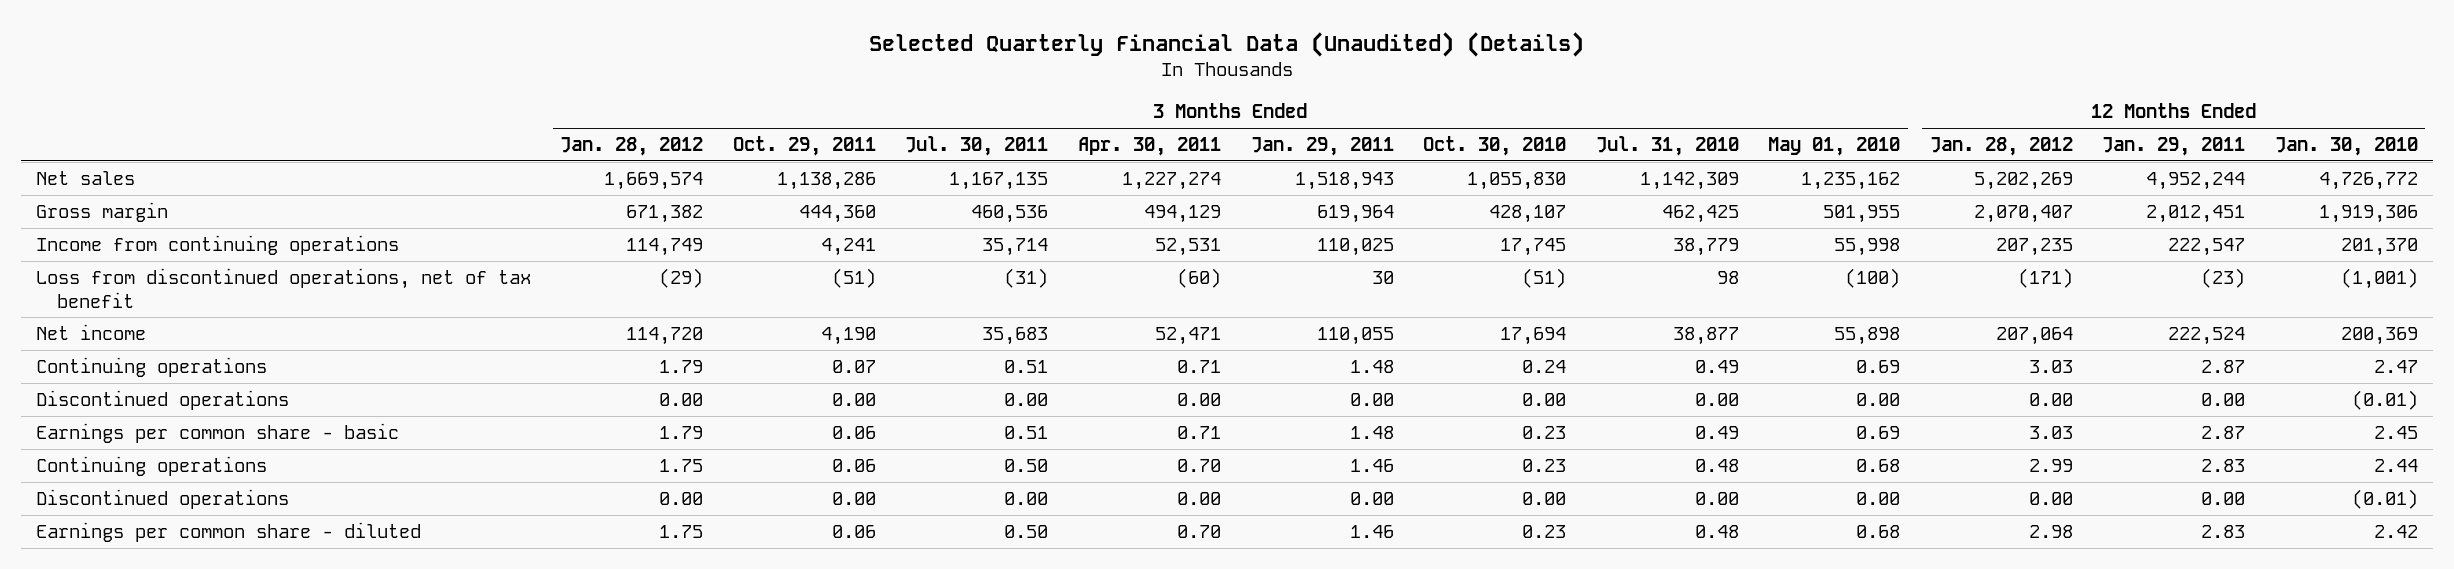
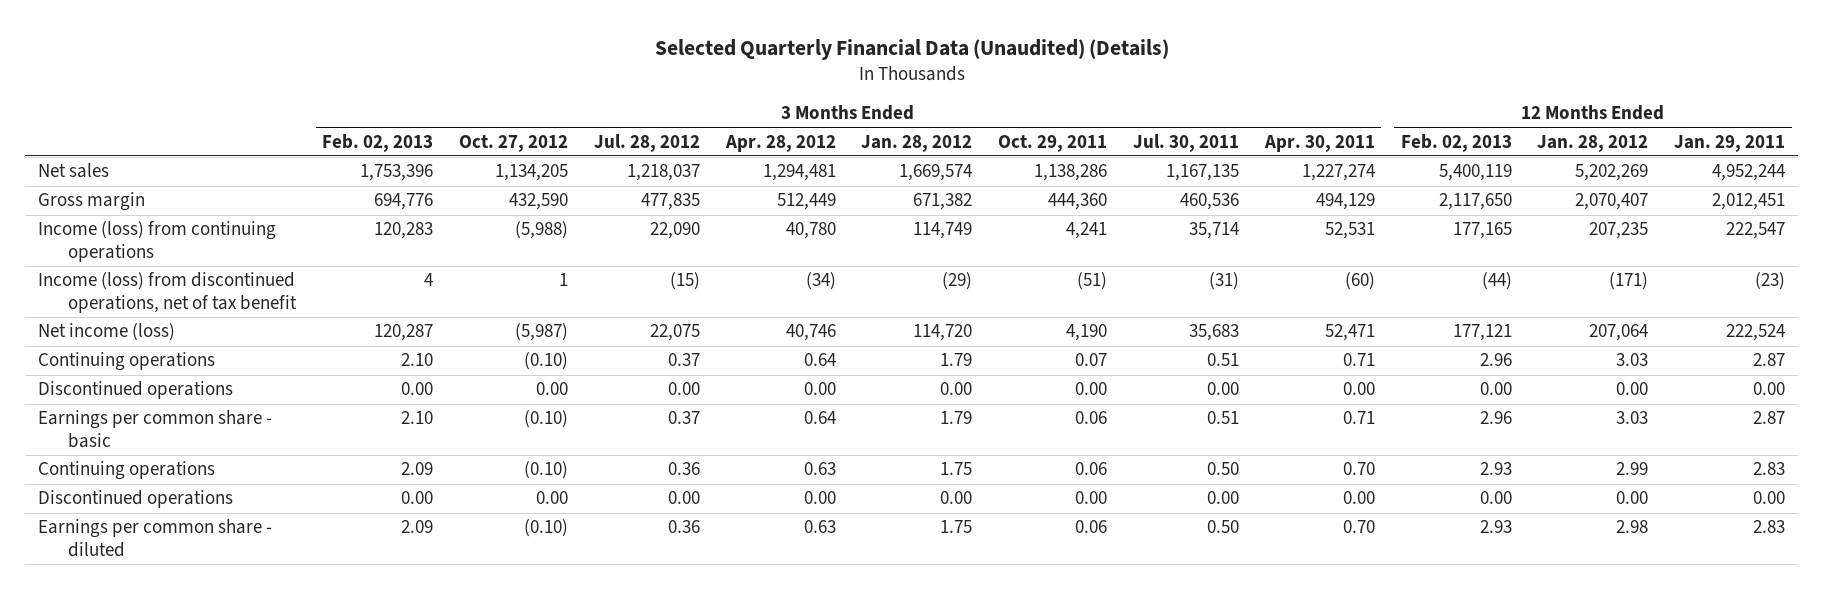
[1250,137,1394,157] Jan. 29, 2011 -> none
[1423,136,1567,157] Oct. 30, 2010 -> none
[1595,136,1739,157] Jul. 31, 2010 -> none
[1768,137,1901,157] May 01, 2010 -> none
[2275,137,2419,157] Jan. 30, 2010 -> none
none -> [322,133,434,152] Feb. 02, 2013
none -> [458,134,568,152] Oct. 27, 2012
none -> [593,133,700,152] Jul. 28, 2012
none -> [724,134,836,152] Apr. 28, 2012
none -> [1400,133,1512,152] Feb. 02, 2013
[35,235,399,256] Income from continuing operations -> [38,221,277,263] Income (loss) from continuing operations
[35,268,531,308] Loss from discontinued operations, net of tax benefit -> [38,272,298,314] Income (loss) from discontinued operations, net of tax benefit
[35,324,146,341] Net income -> [38,323,176,342] Net income (loss)

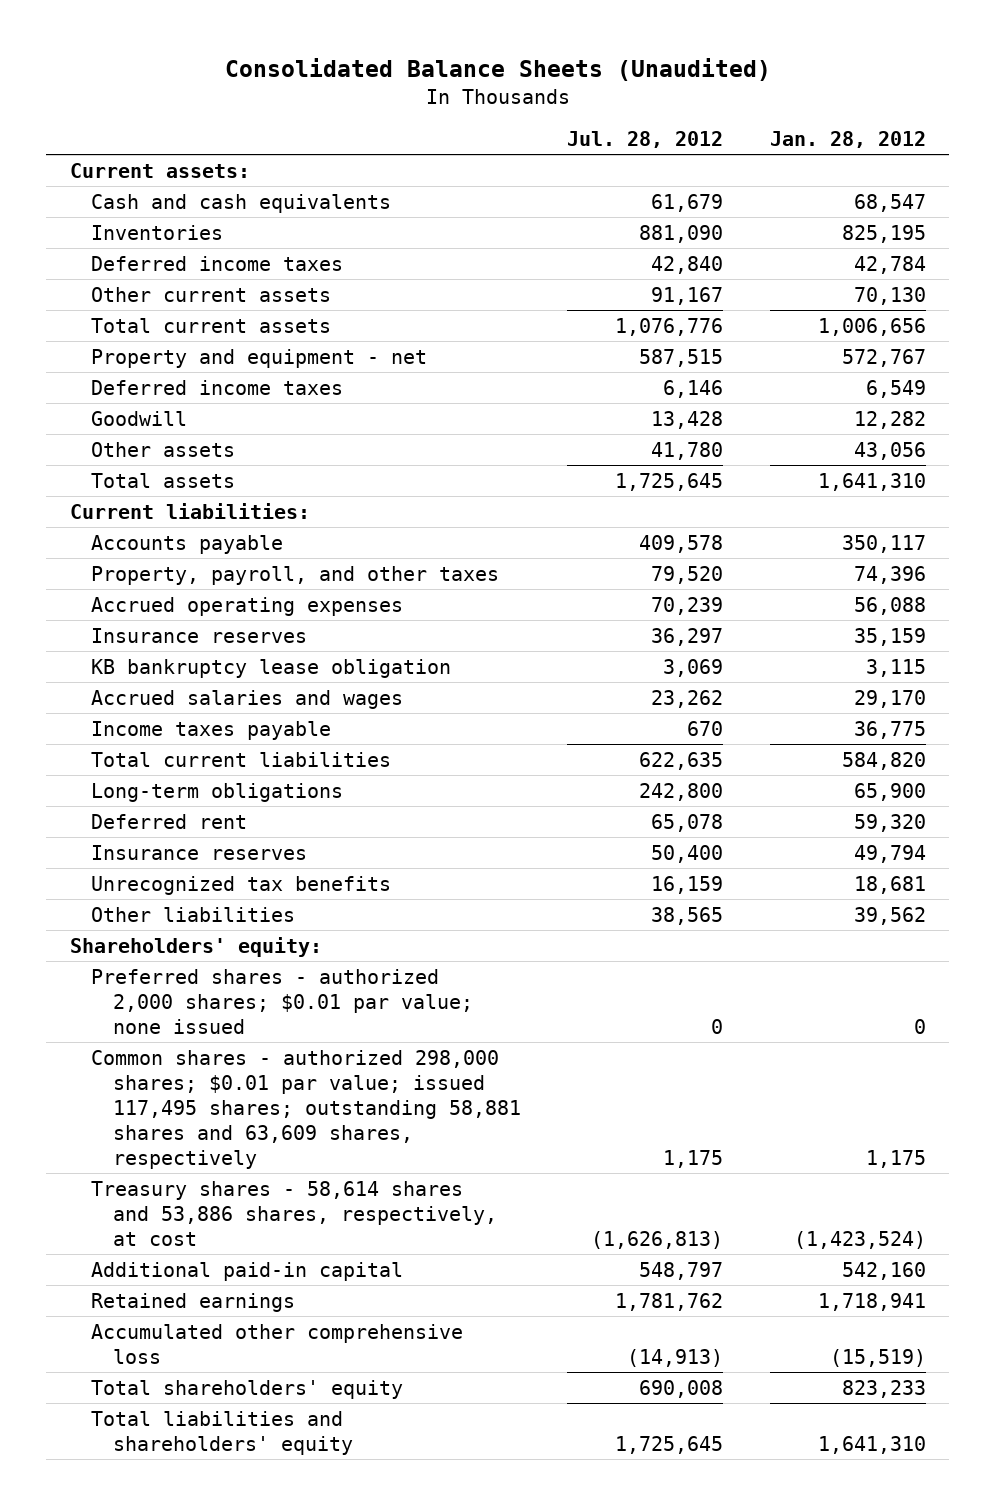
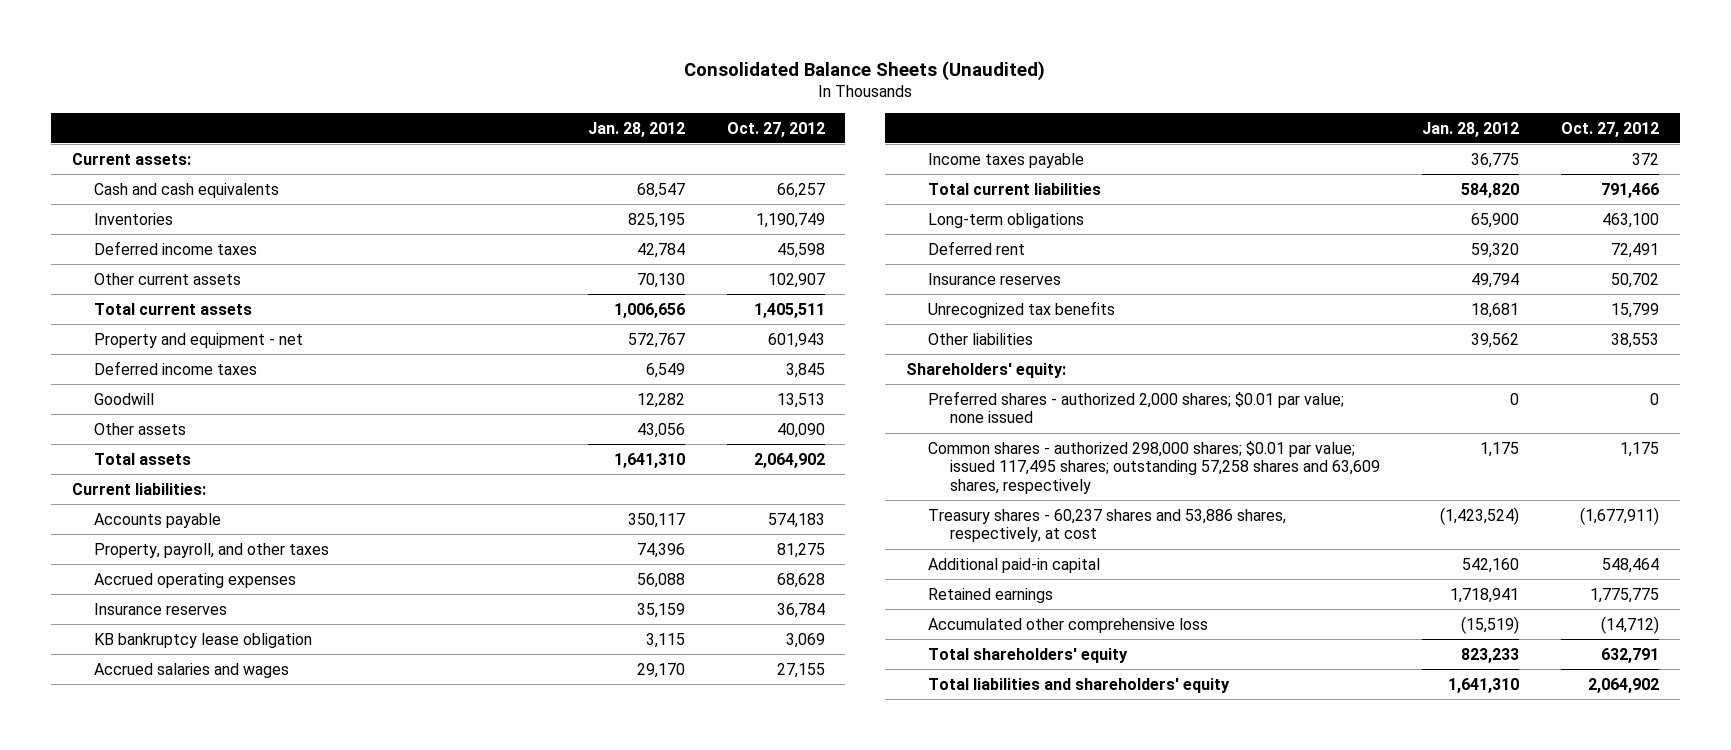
[567,130,724,148] Jul. 28, 2012 -> none
none -> [726,121,825,137] Oct. 27, 2012
[91,1049,521,1170] Common shares - authorized 298,000 shares; $0.01 par value; issued 117,495 shares; outstanding 58,881 shares and 63,609 shares, respectively -> [928,440,1381,494] Common shares - authorized 298,000 shares; $0.01 par value; issued 117,495 shares; outstanding 57,258 shares and 63,609 shares, respectively
[91,1180,497,1246] Treasury shares - 58,614 shares and 53,886 shares, respectively, at cost -> [928,508,1287,543] Treasury shares - 60,237 shares and 53,886 shares, respectively, at cost

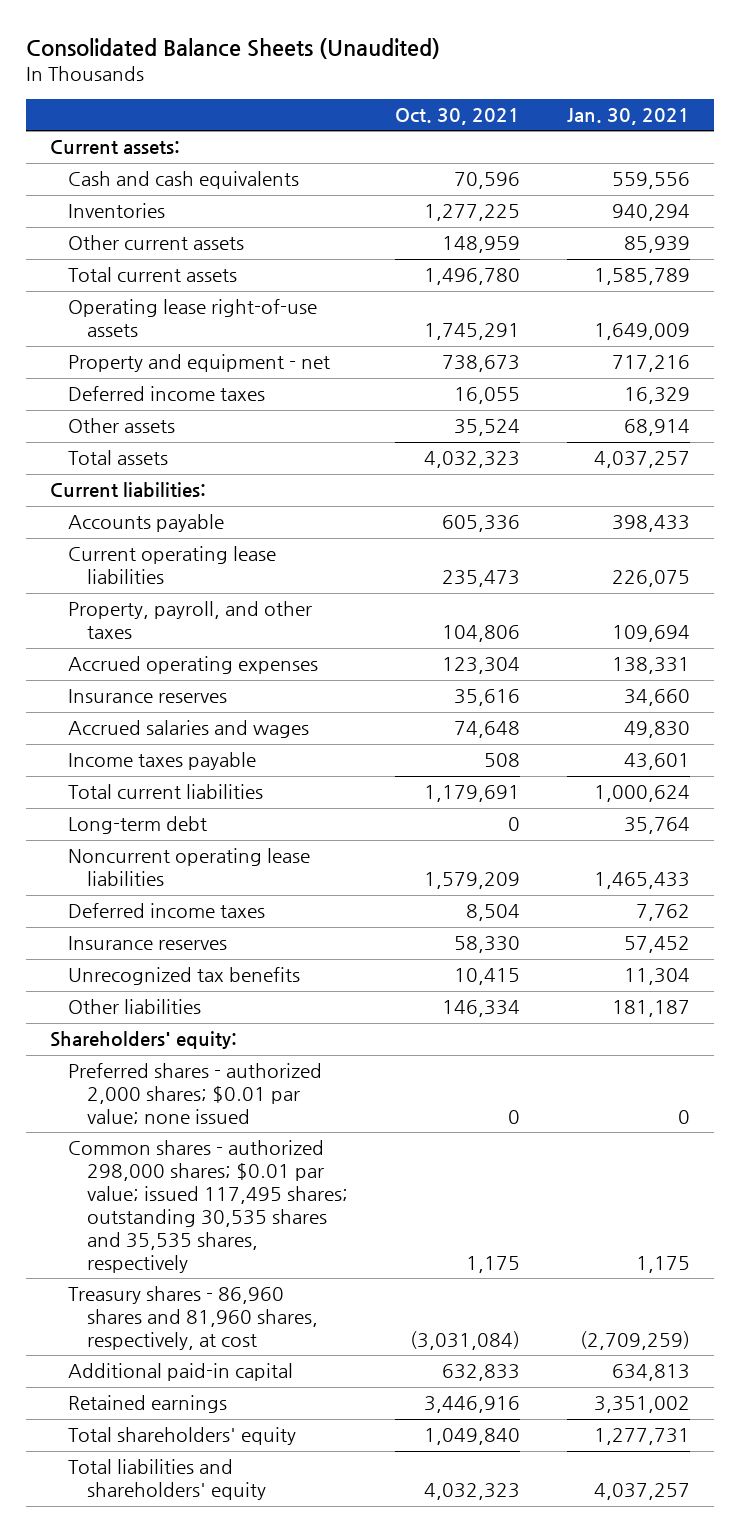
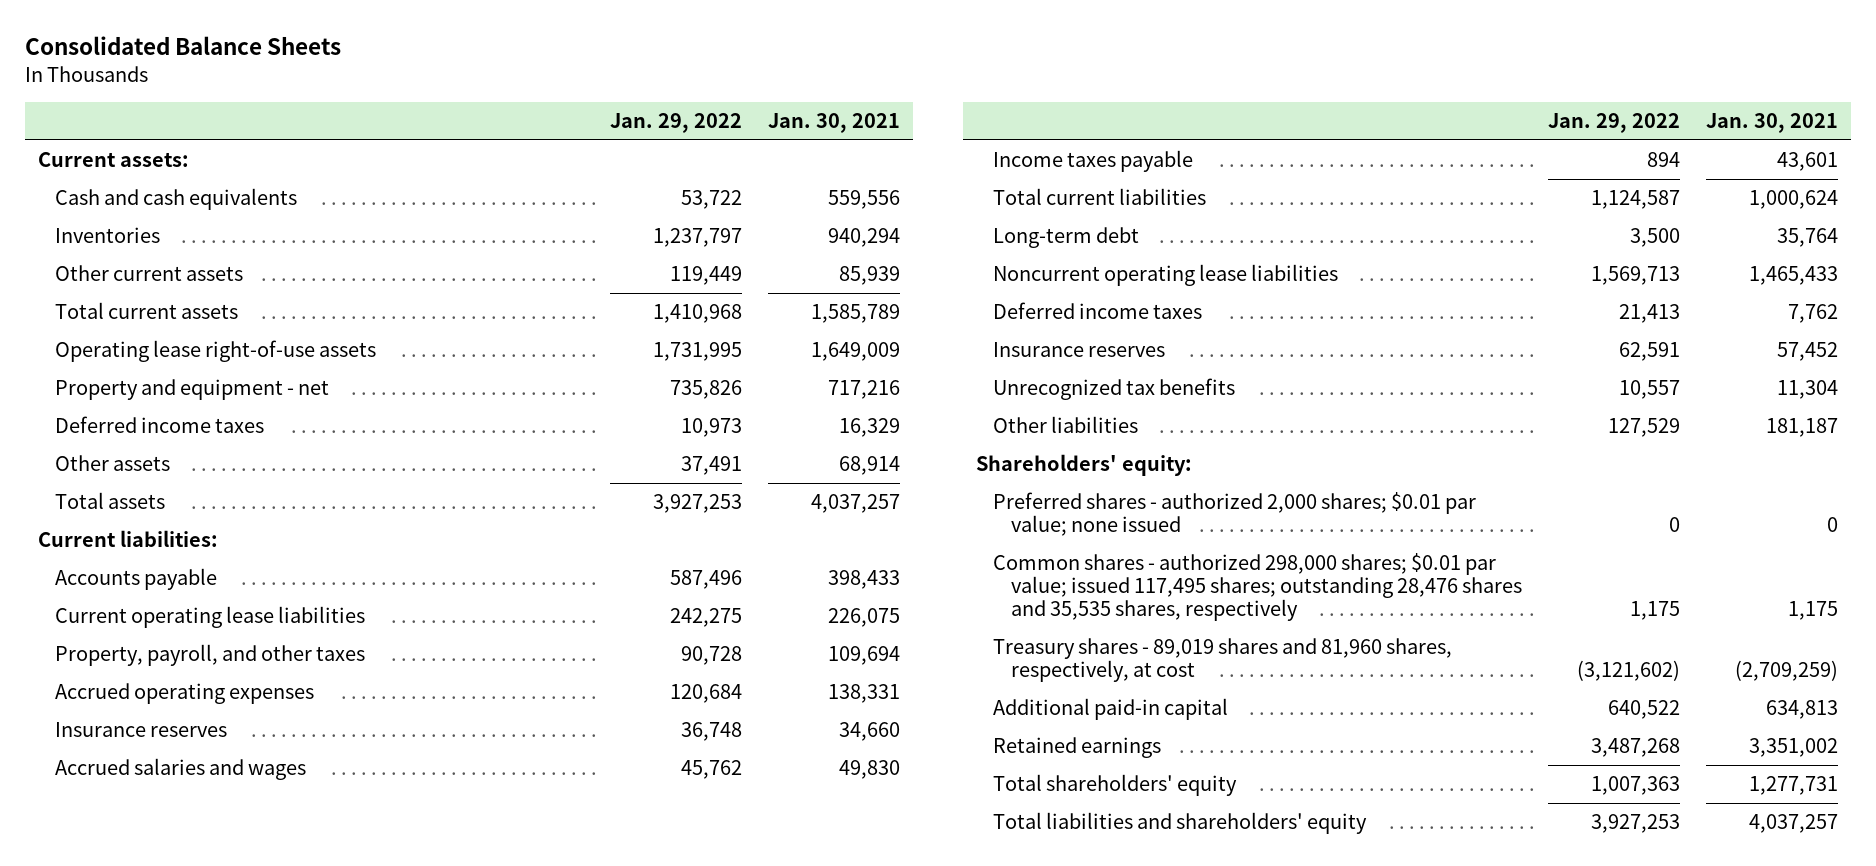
[26,37,441,59] Consolidated Balance Sheets (Unaudited) -> [24,36,341,56] Consolidated Balance Sheets
[395,107,521,125] Oct. 30, 2021 -> none
none -> [610,112,743,133] Jan. 29, 2022
[68,1140,348,1273] Common shares - authorized 298,000 shares; $0.01 par value; issued 117,495 shares; outstanding 30,535 shares and 35,535 shares, respectively -> [993,553,1523,622] Common shares - authorized 298,000 shares; $0.01 par value; issued 117,495 shares; outstanding 28,476 shares and 35,535 shares, respectively
[68,1286,318,1351] Treasury shares - 86,960 shares and 81,960 shares, respectively, at cost -> [993,638,1453,683] Treasury shares - 89,019 shares and 81,960 shares, respectively, at cost

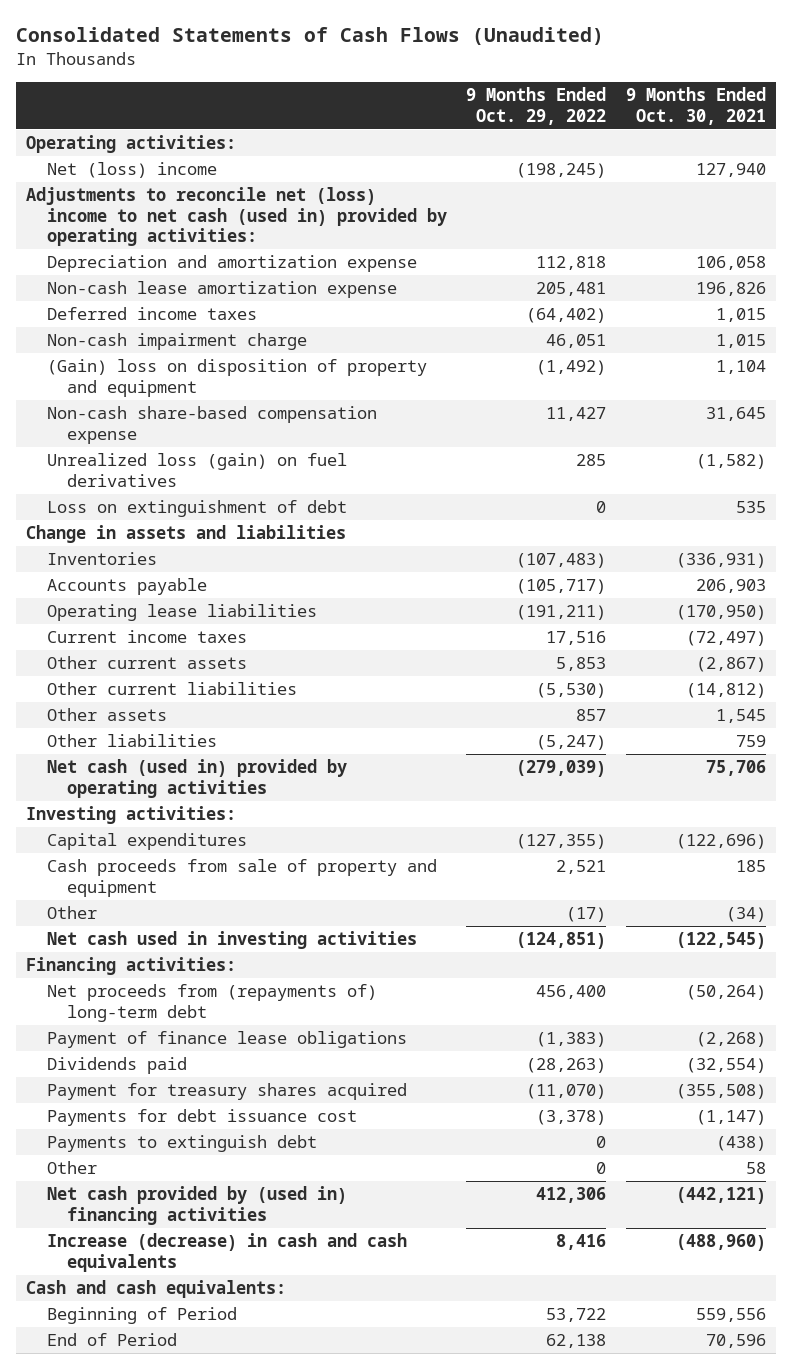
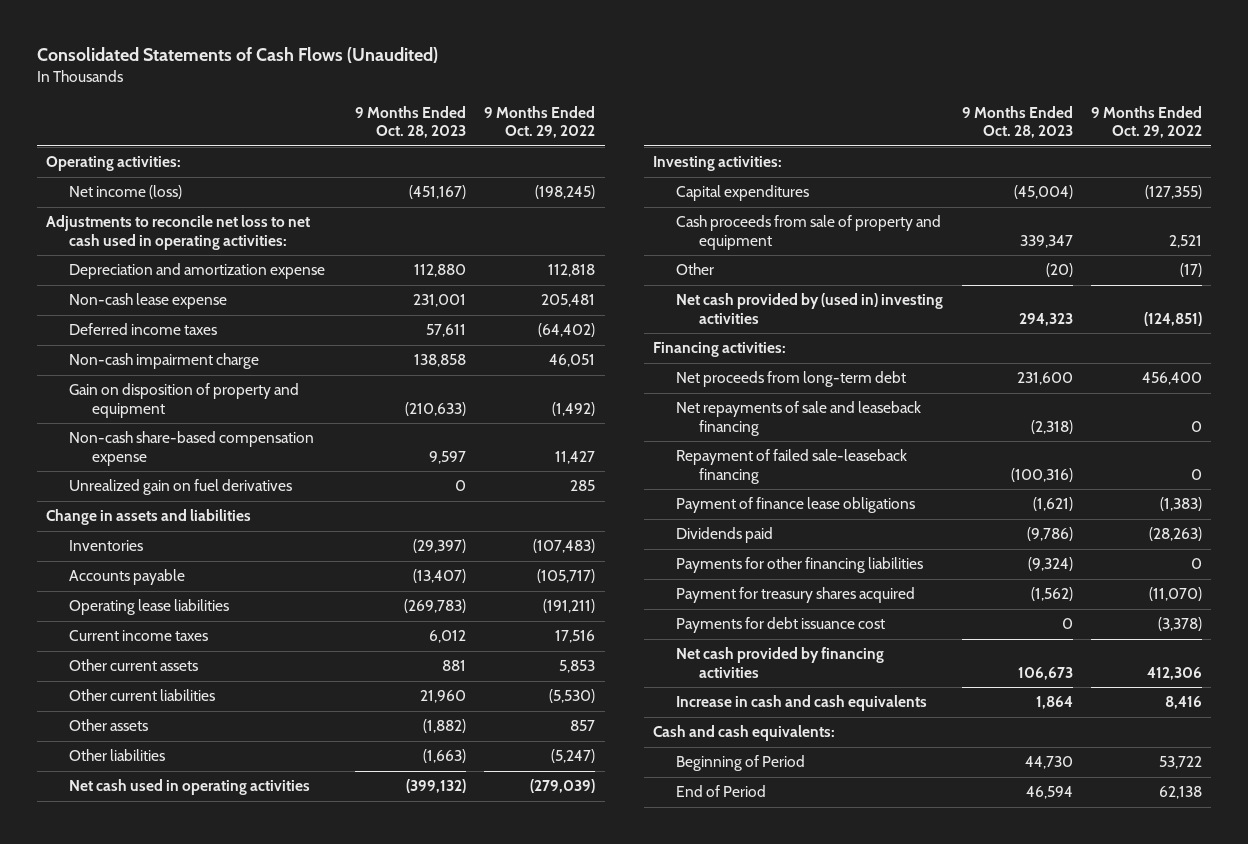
[625,87,766,125] 9 Months Ended Oct. 30, 2021 -> none
none -> [354,106,466,139] 9 Months Ended Oct. 28, 2023
[46,161,217,178] Net (loss) income -> [69,185,183,200] Net income (loss)
[25,186,447,247] Adjustments to reconcile net (loss) income to net cash (used in) provided by operating activities: -> [46,215,311,250] Adjustments to reconcile net loss to net cash used in operating activities:
[46,280,397,298] Non-cash lease amortization expense -> [69,293,228,310] Non-cash lease expense
[46,358,427,397] (Gain) loss on disposition of property and equipment -> [69,383,300,418] Gain on disposition of property and equipment
[46,499,347,517] Loss on extinguishment of debt -> none
[46,452,347,487] Unrealized loss (gain) on fuel derivatives -> [69,479,293,496] Unrealized gain on fuel derivatives
[46,758,347,798] Net cash (used in) provided by operating activities -> [69,779,311,796] Net cash used in operating activities
[46,930,417,949] Net cash used in investing activities -> [676,293,944,324] Net cash provided by (used in) investing activities
[46,983,377,1022] Net proceeds from (repayments of) long-term debt -> [676,371,907,388] Net proceeds from long-term debt
none -> [676,401,922,436] Net repayments of sale and leaseback financing
none -> [676,449,908,484] Repayment of failed sale-leaseback financing
none -> [676,557,924,574] Payments for other financing liabilities
[46,1134,317,1152] Payments to extinguish debt -> none
[46,1160,97,1174] Other -> none
[46,1185,347,1225] Net cash provided by (used in) financing activities -> [676,647,885,678] Net cash provided by financing activities
[46,1232,407,1272] Increase (decrease) in cash and cash equivalents -> [676,695,928,712] Increase in cash and cash equivalents

